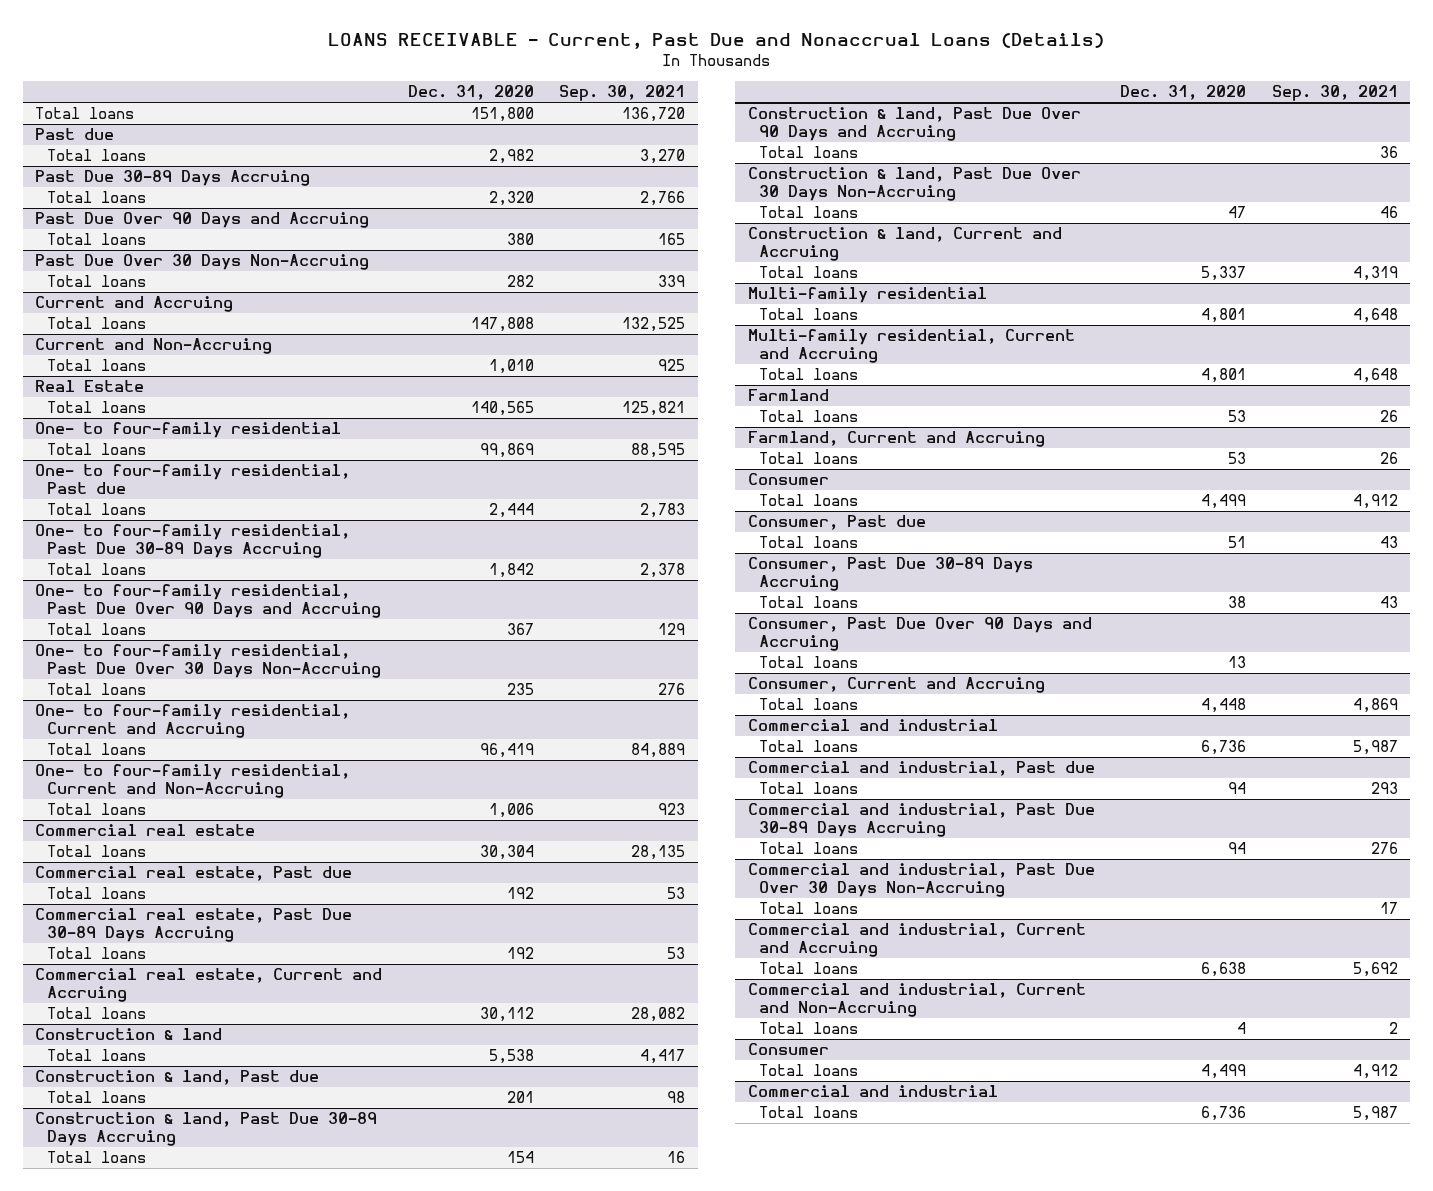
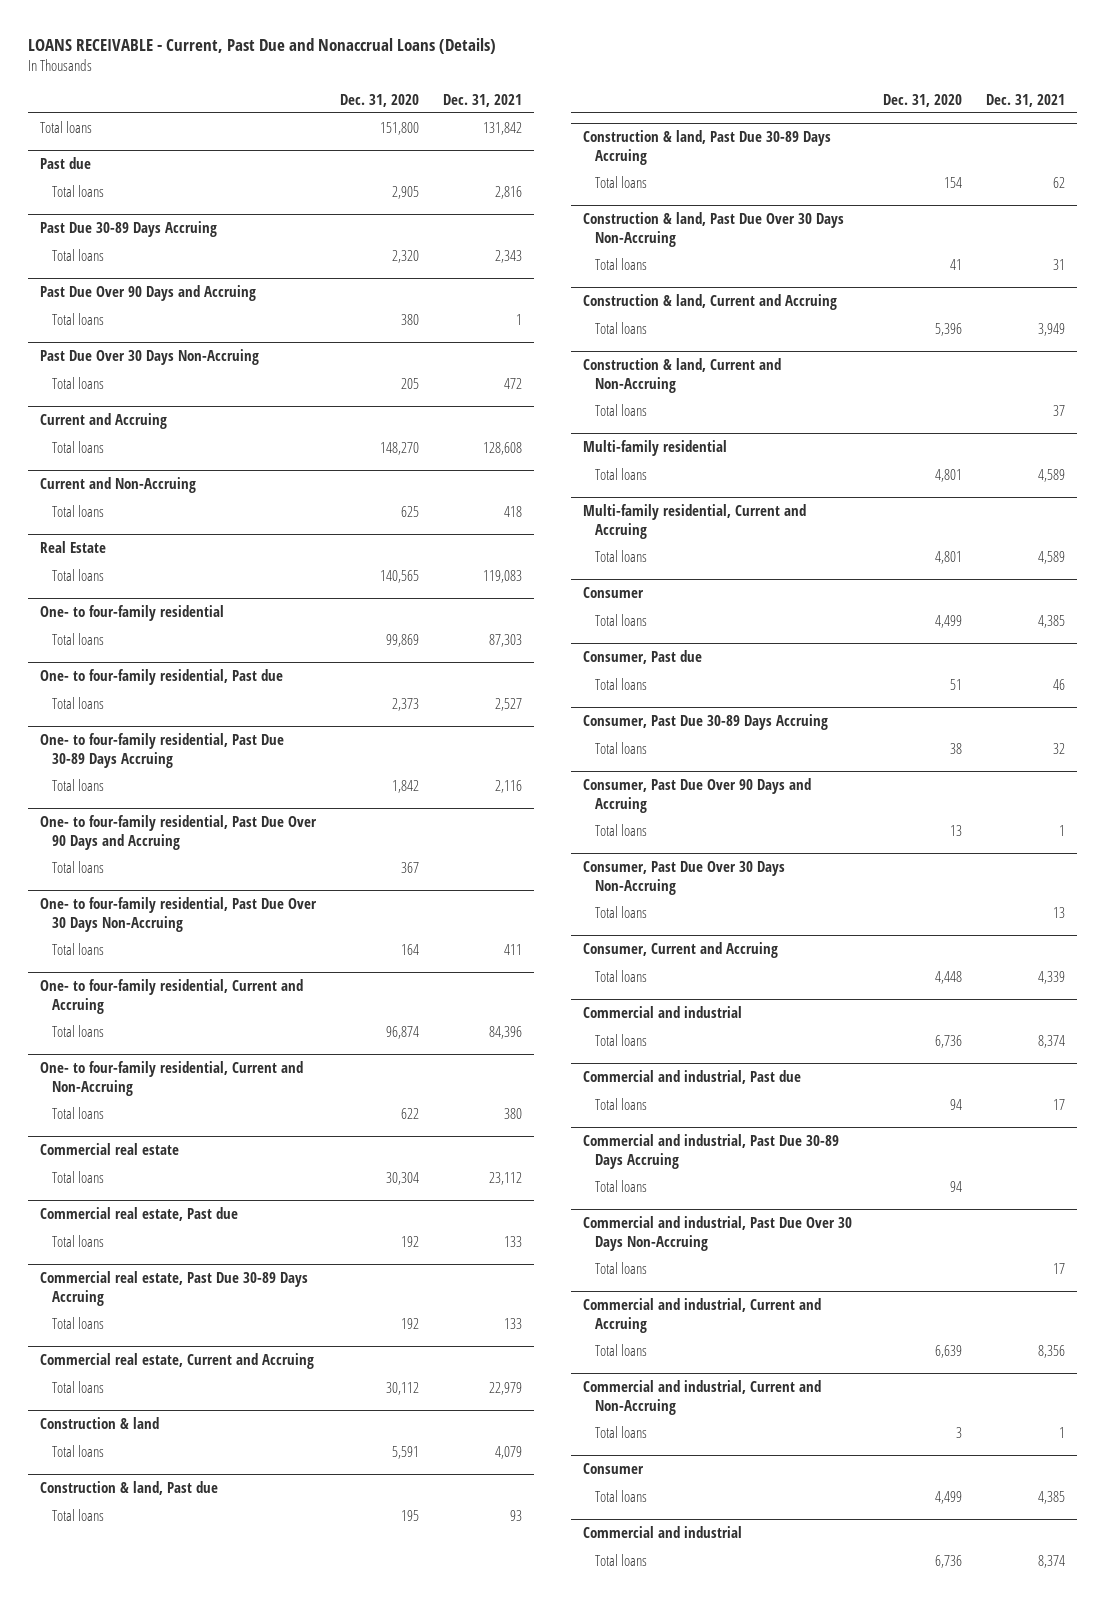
[559,85,686,102] Sep. 30, 2021 -> none
none -> [442,93,522,107] Dec. 31, 2021
[488,149,534,165] 2,982 -> [391,185,419,199] 2,905
[506,275,534,288] 282 -> [400,377,419,389] 205
[470,317,534,333] 147,808 -> [379,441,419,455] 148,270
[488,359,534,375] 1,010 -> [400,505,419,517] 625
[488,503,534,519] 2,444 -> [391,697,419,711] 2,373
[506,683,534,696] 235 -> [400,943,419,955] 164
[479,743,534,759] 96,419 -> [385,1025,419,1039] 96,874
[488,803,534,819] 1,006 -> [400,1107,419,1119] 622
[488,1049,534,1065] 5,538 -> [391,1445,419,1459] 5,591
[506,1091,534,1104] 201 -> [400,1509,419,1521] 195
[747,107,1081,141] Construction & land, Past Due Over 90 Days and Accruing -> none
[759,146,859,159] Total loans -> none
[1228,206,1247,219] 47 -> [949,258,962,270] 41
[1201,266,1247,282] 5,337 -> [934,322,962,336] 5,396
none -> [582,358,781,393] Construction & land, Current and Non-Accruing
none -> [595,403,648,416] Total loans
[747,389,829,402] Farmland -> none
[759,410,859,423] Total loans -> none
[747,431,1045,448] Farmland, Current and Accruing -> none
[759,452,859,465] Total loans -> none
none -> [582,861,785,895] Consumer, Past Due Over 30 Days Non-Accruing
none -> [595,905,648,918] Total loans
[1201,962,1247,978] 6,638 -> [934,1344,962,1358] 6,639
[1237,1022,1247,1035] 4 -> [955,1426,962,1438] 3

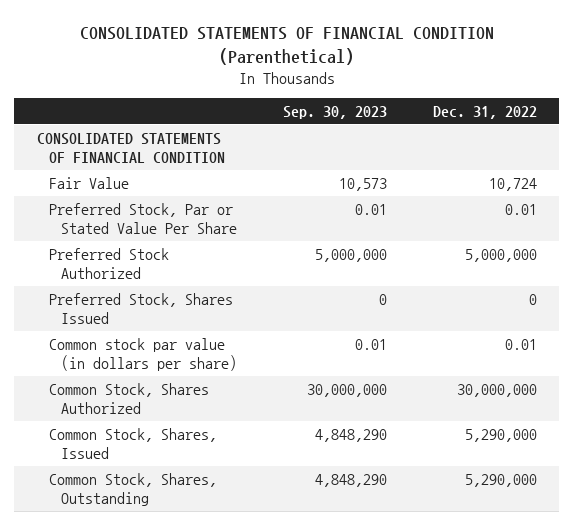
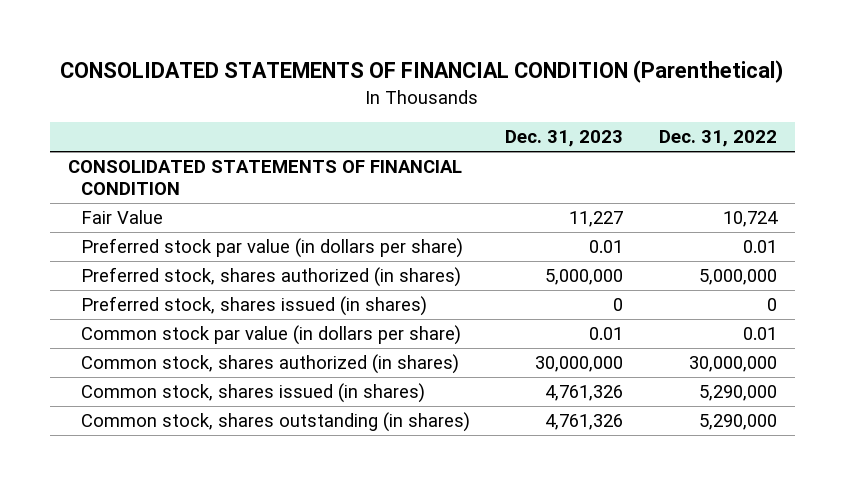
[282,105,387,119] Sep. 30, 2023 -> none
none -> [505,130,624,148] Dec. 31, 2023
[49,202,238,234] Preferred Stock, Par or Stated Value Per Share -> [80,238,463,259] Preferred stock par value (in dollars per share)
[49,247,170,279] Preferred Stock Authorized -> [80,267,461,288] Preferred stock, shares authorized (in shares)
[49,292,234,324] Preferred Stock, Shares Issued -> [80,296,427,317] Preferred stock, shares issued (in shares)
[49,382,210,414] Common Stock, Shares Authorized -> [80,354,459,375] Common stock, shares authorized (in shares)
[49,427,218,459] Common Stock, Shares, Issued -> [80,383,425,404] Common stock, shares issued (in shares)
[49,472,218,506] Common Stock, Shares, Outstanding -> [80,412,470,433] Common stock, shares outstanding (in shares)

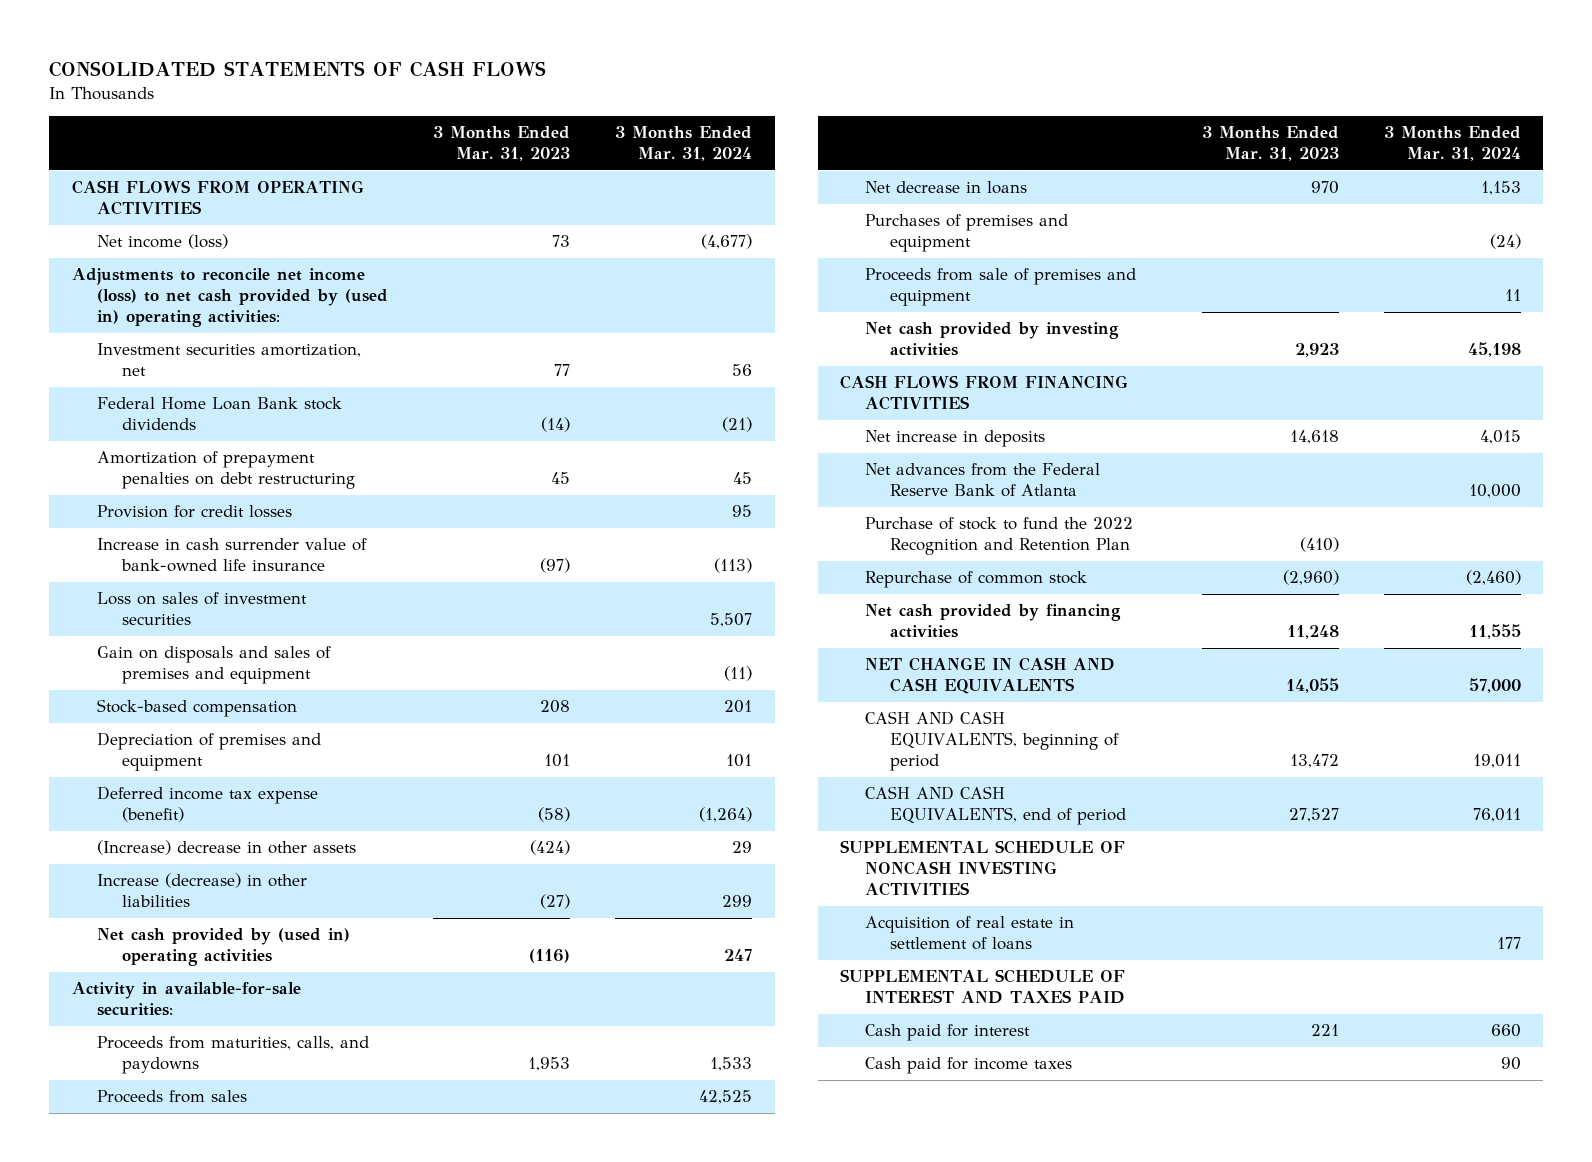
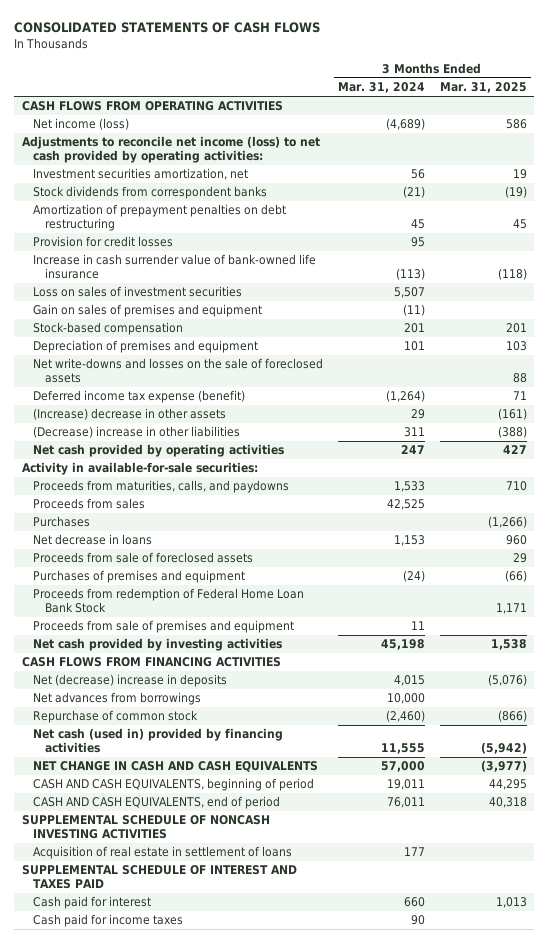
[432,126,570,162] 3 Months Ended Mar. 31, 2023 -> none
none -> [439,81,527,93] Mar. 31, 2025
[701,234,753,250] (4,677) -> [386,118,426,131] (4,689)
[71,268,388,328] Adjustments to reconcile net income (loss) to net cash provided by (used in) operating activities: -> [21,136,320,163] Adjustments to reconcile net income (loss) to net cash provided by operating activities:
[96,397,342,431] Federal Home Loan Bank stock dividends -> none
none -> [33,186,268,200] Stock dividends from correspondent banks
[96,646,331,685] Gain on disposals and sales of premises and equipment -> [33,304,263,318] Gain on sales of premises and equipment
none -> [33,358,324,383] Net write-downs and losses on the sale of foreclosed assets
[96,873,307,908] Increase (decrease) in other liabilities -> [33,426,241,439] (Decrease) increase in other liabilities
[722,895,753,908] 299 -> [404,427,426,438] 311
[96,928,350,967] Net cash provided by (used in) operating activities -> [33,444,285,458] Net cash provided by operating activities
none -> [33,516,91,528] Purchases
none -> [33,552,254,564] Proceeds from sale of foreclosed assets
none -> [33,588,305,613] Proceeds from redemption of Federal Home Loan Bank Stock
[865,463,1101,498] Net advances from the Federal Reserve Bank of Atlanta -> none
[865,517,1134,556] Purchase of stock to fund the 2022 Recognition and Retention Plan -> none
[865,430,1046,448] Net increase in deposits -> [33,674,228,688] Net (decrease) increase in deposits
none -> [33,692,202,706] Net advances from borrowings
[865,604,1122,639] Net cash provided by financing activities -> [33,728,284,753] Net cash (used in) provided by financing activities

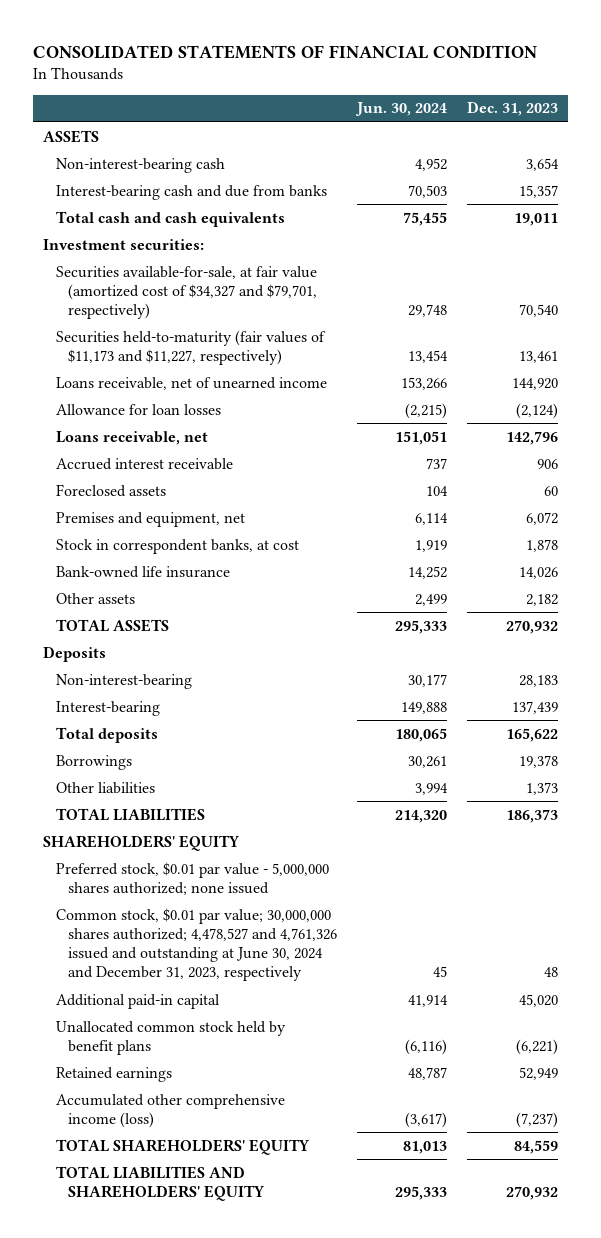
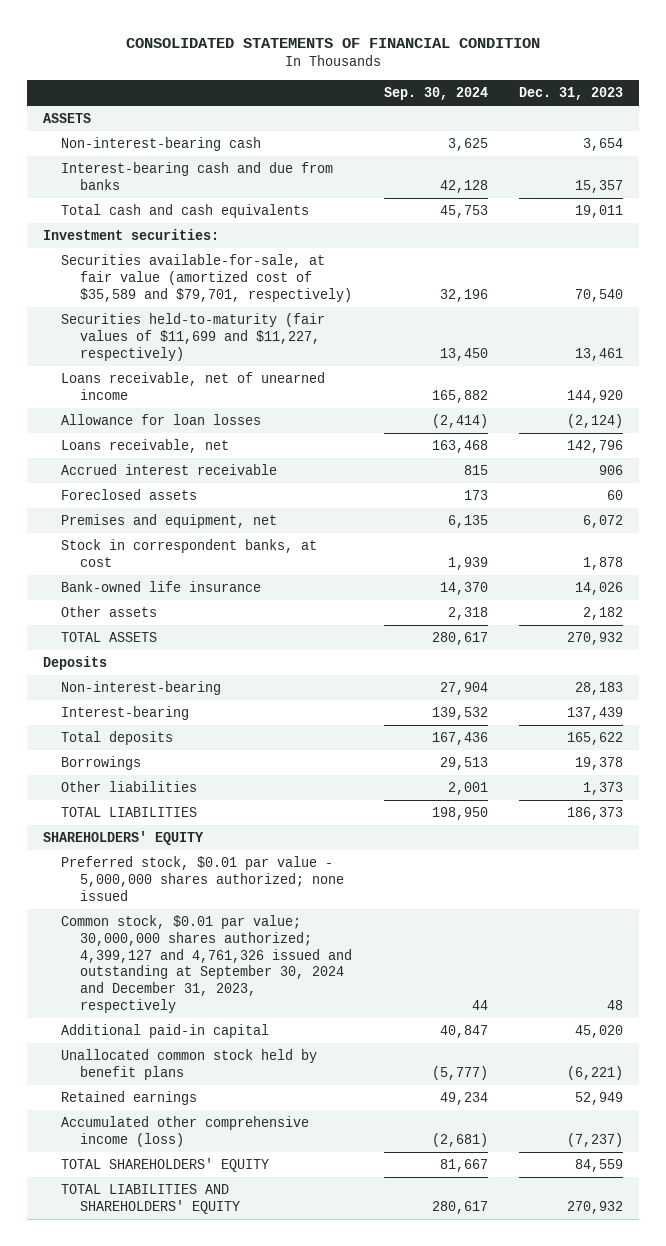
[354,102,447,117] Jun. 30, 2024 -> none
none -> [383,86,488,100] Sep. 30, 2024
[55,265,317,320] Securities available-for-sale, at fair value (amortized cost of $34,327 and $79,701, respectively) -> [61,254,353,302] Securities available-for-sale, at fair value (amortized cost of $35,589 and $79,701, respectively)
[55,329,326,365] Securities held-to-maturity (fair values of $11,173 and $11,227, respectively) -> [61,313,326,361] Securities held-to-maturity (fair values of $11,699 and $11,227, respectively)
[55,907,337,982] Common stock, $0.01 par value; 30,000,000 shares authorized; 4,478,527 and 4,761,326 issued and outstanding at June 30, 2024 and December 31, 2023, respectively -> [61,915,353,1013] Common stock, $0.01 par value; 30,000,000 shares authorized; 4,399,127 and 4,761,326 issued and outstanding at September 30, 2024 and December 31, 2023, respectively

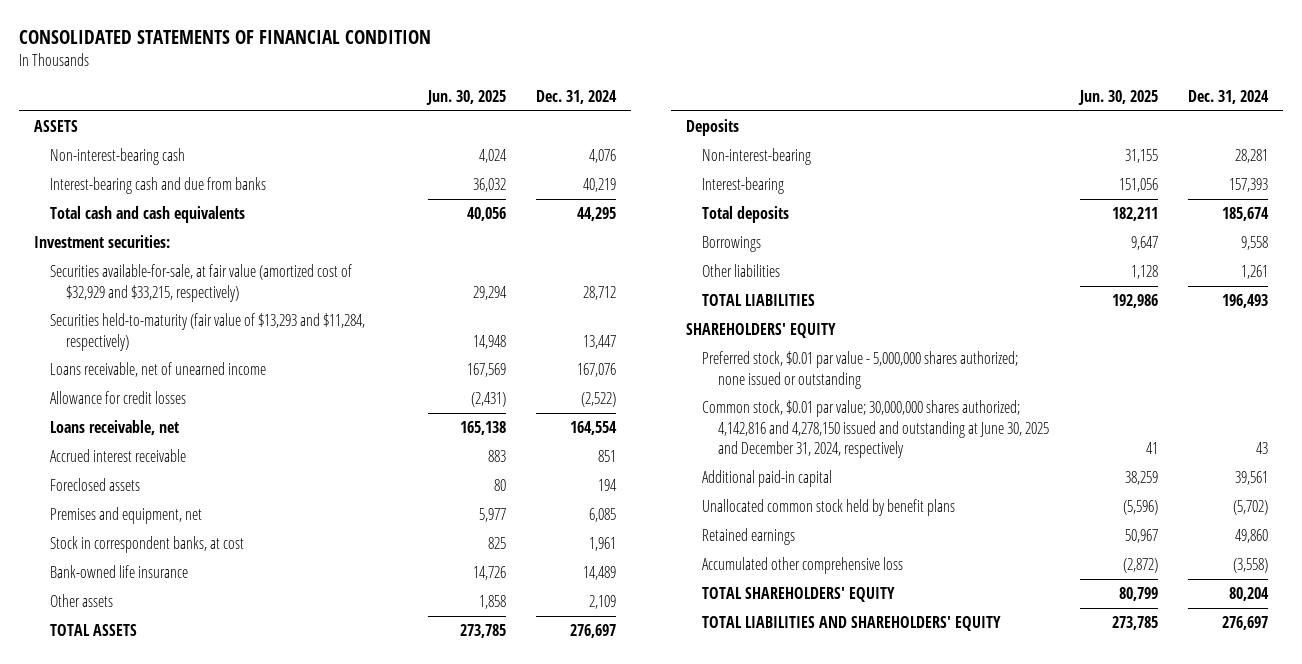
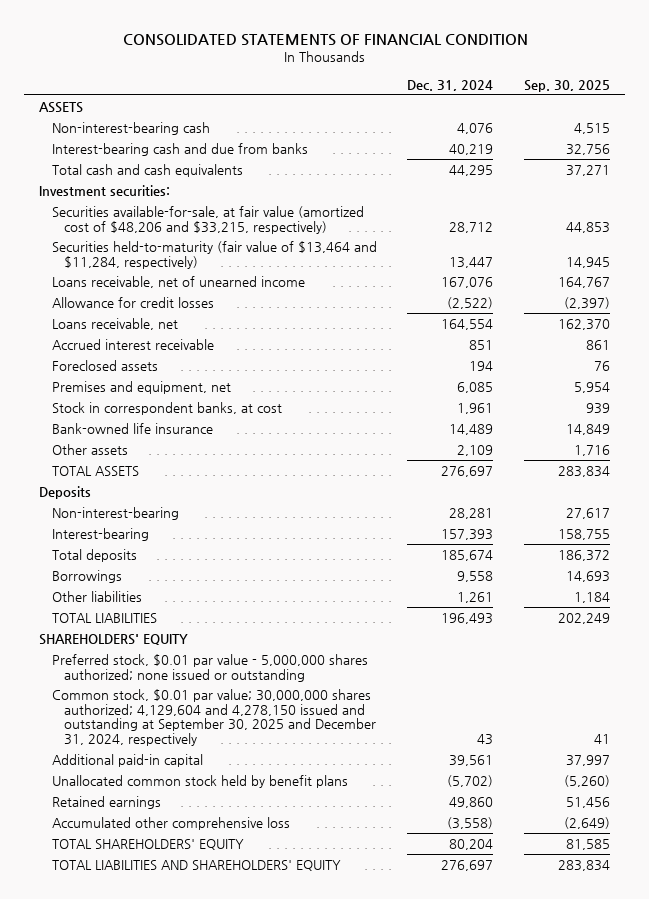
[425,90,506,106] Jun. 30, 2025 -> none
none -> [524,79,611,92] Sep. 30, 2025
[50,264,353,302] Securities available-for-sale, at fair value (amortized cost of $32,929 and $33,215, respectively) -> [51,205,364,234] Securities available-for-sale, at fair value (amortized cost of $48,206 and $33,215, respectively)
[50,313,366,351] Securities held-to-maturity (fair value of $13,293 and $11,284, respectively) -> [51,240,377,269] Securities held-to-maturity (fair value of $13,464 and $11,284, respectively)
[702,400,1050,459] Common stock, $0.01 par value; 30,000,000 shares authorized; 4,142,816 and 4,278,150 issued and outstanding at June 30, 2025 and December 31, 2024, respectively -> [51,688,377,747] Common stock, $0.01 par value; 30,000,000 shares authorized; 4,129,604 and 4,278,150 issued and outstanding at September 30, 2025 and December 31, 2024, respectively

